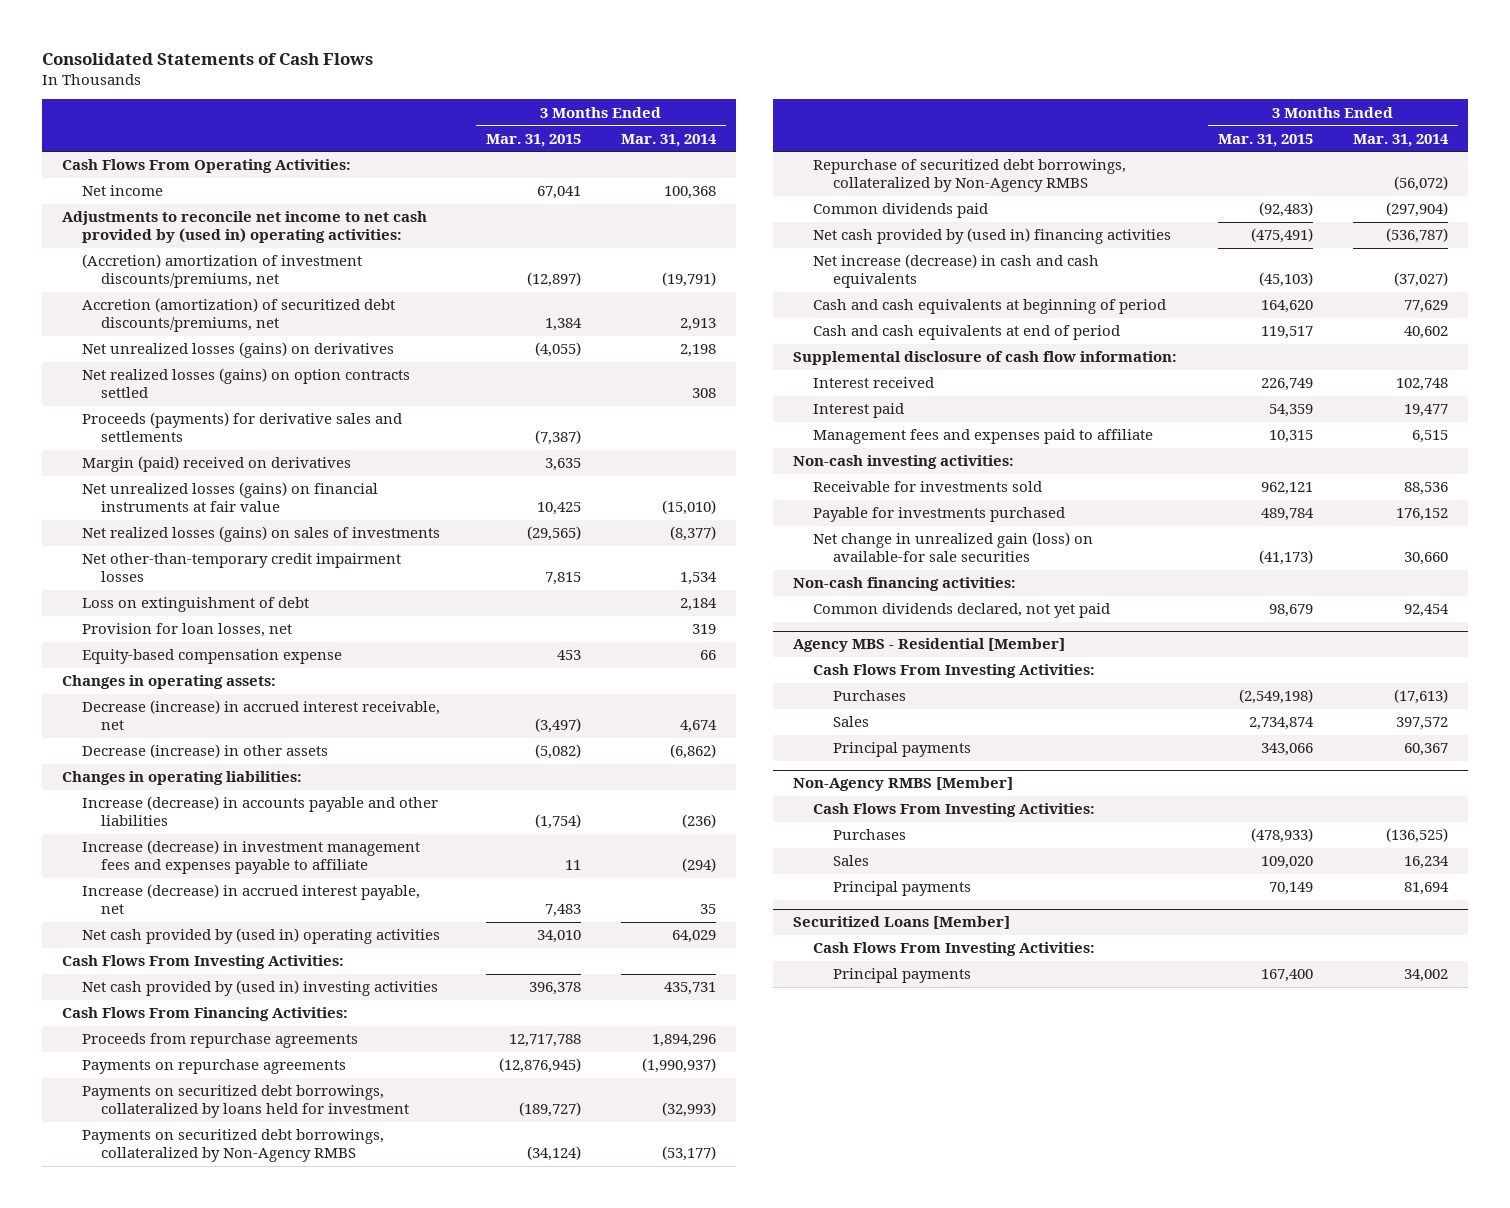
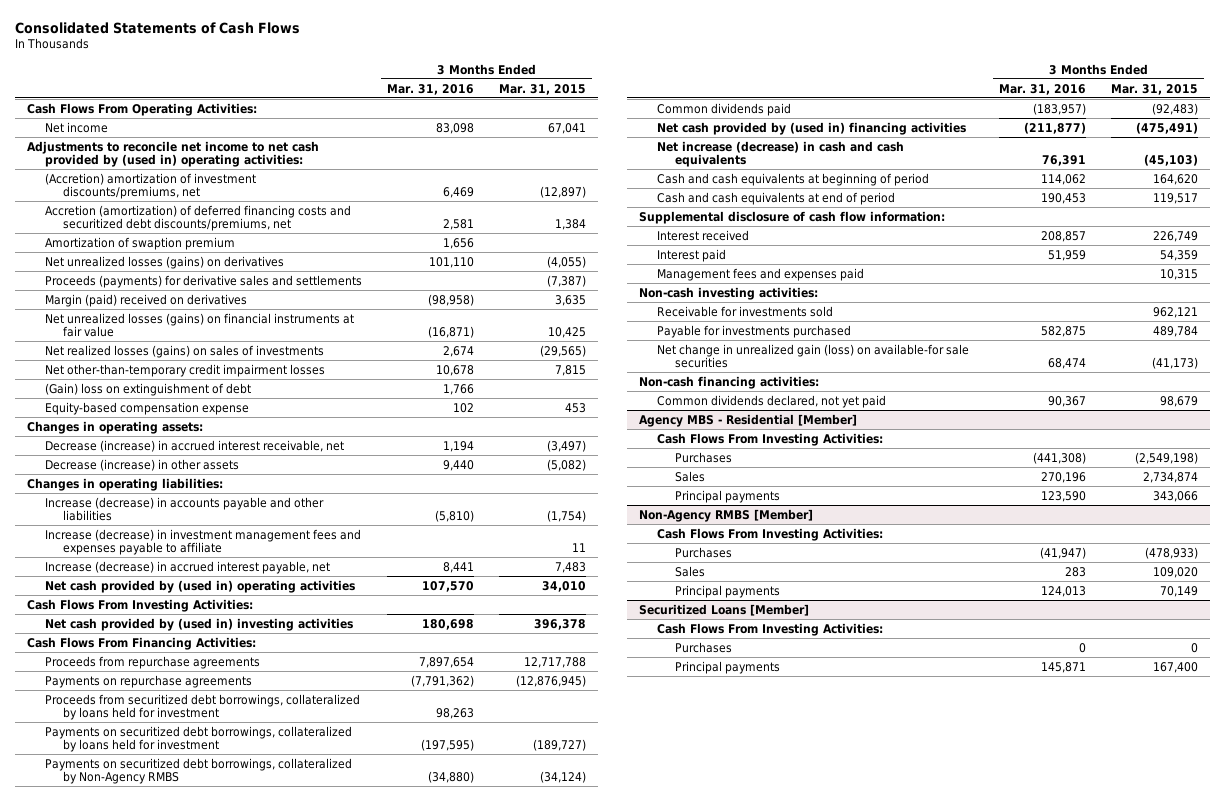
[621,133,718,147] Mar. 31, 2014 -> none
none -> [387,83,475,95] Mar. 31, 2016
[81,298,395,333] Accretion (amortization) of securitized debt discounts/premiums, net -> [45,204,352,231] Accretion (amortization) of deferred financing costs and securitized debt discounts/premiums, net
none -> [45,236,236,250] Amortization of swaption premium
[81,368,410,399] Net realized losses (gains) on option contracts settled -> none
[81,623,292,638] Provision for loan losses, net -> none
[81,597,309,613] Loss on extinguishment of debt -> [45,382,252,396] (Gain) loss on extinguishment of debt
none -> [45,693,361,720] Proceeds from securitized debt borrowings, collateralized by loans held for investment
[813,159,1127,193] Repurchase of securitized debt borrowings, collateralized by Non-Agency RMBS -> none
[813,429,1154,445] Management fees and expenses paid to affiliate -> [657,267,865,281] Management fees and expenses paid
none -> [675,641,733,653] Purchases

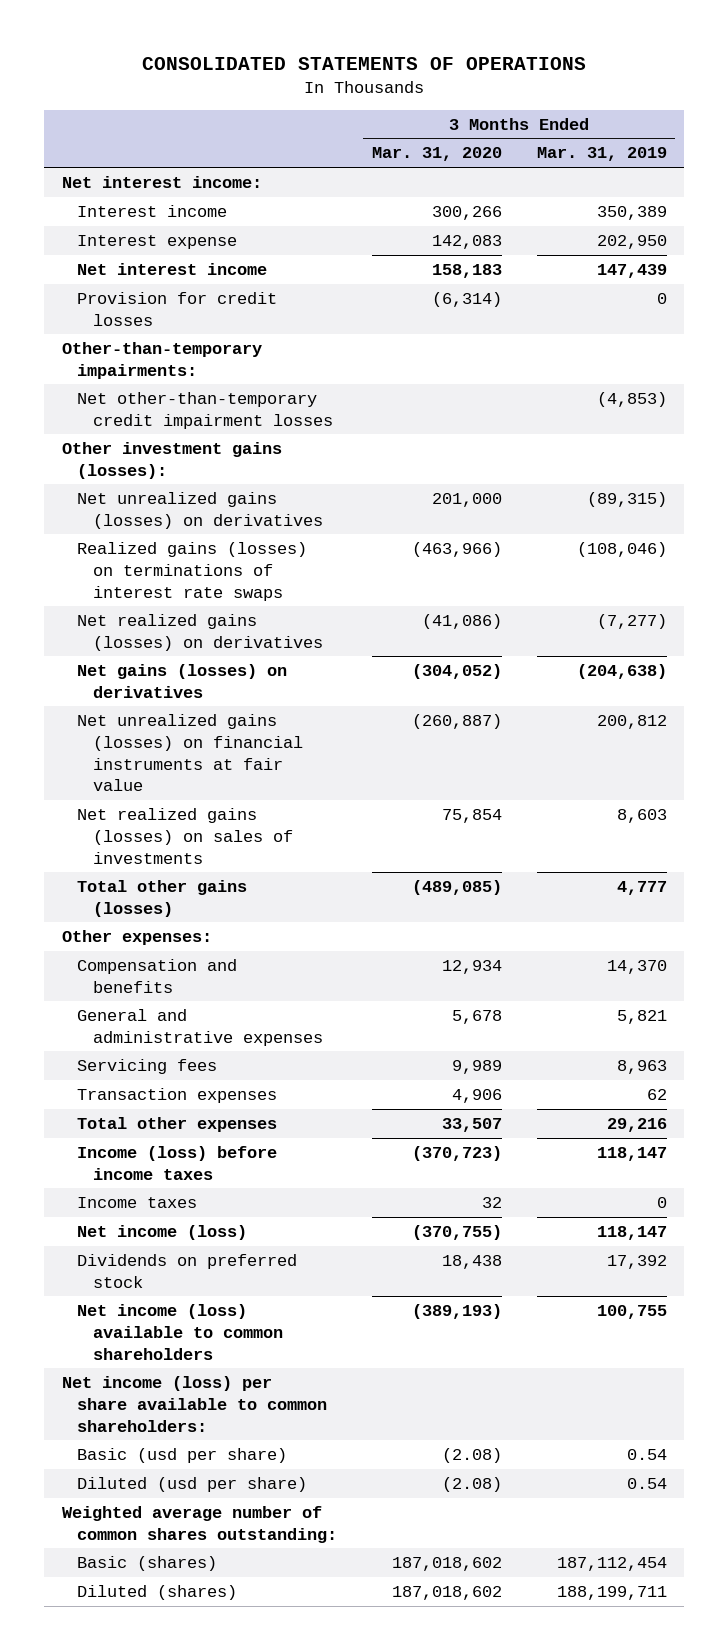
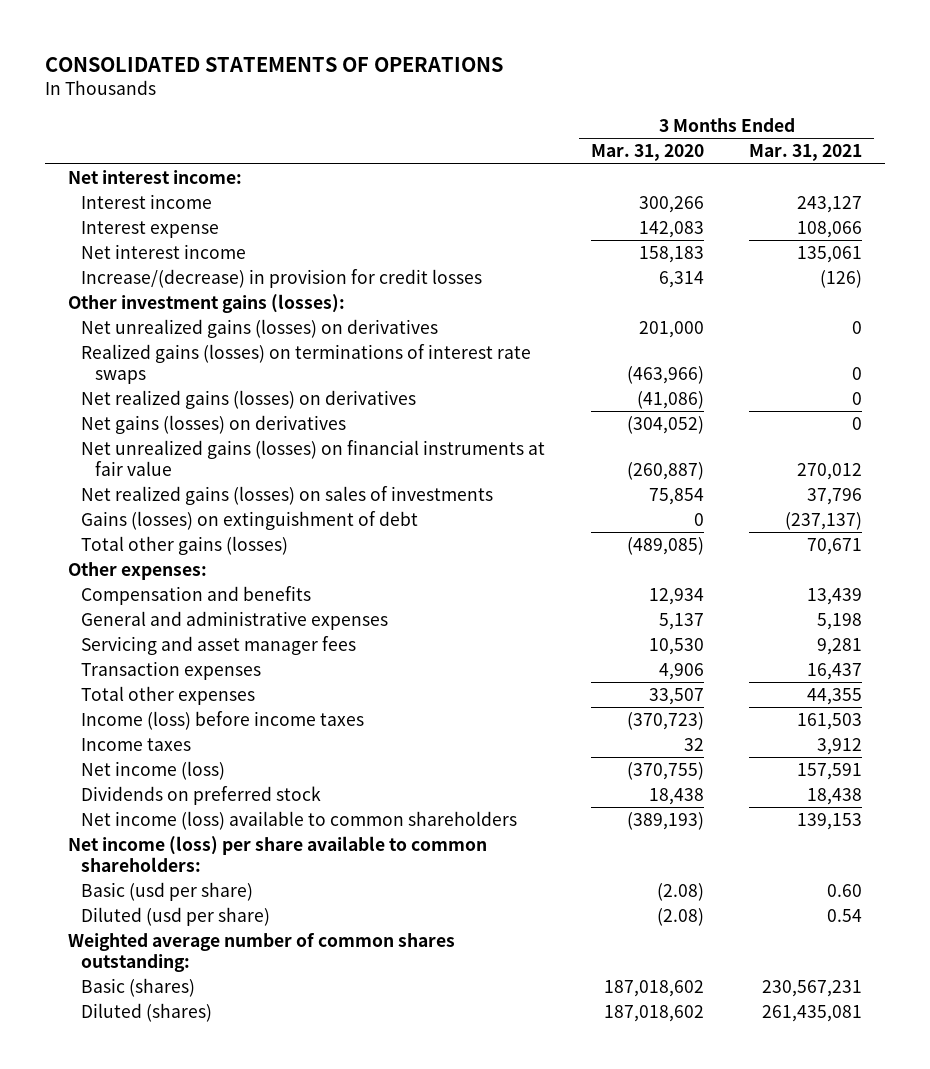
[536,147,667,162] Mar. 31, 2019 -> none
none -> [749,144,863,162] Mar. 31, 2021
[61,341,262,379] Other-than-temporary impairments: -> none
[77,391,333,429] Net other-than-temporary credit impairment losses -> none
[77,291,278,326] Provision for credit losses -> [81,269,483,289] Increase/(decrease) in provision for credit losses
[431,291,502,307] (6,314) -> [658,271,704,289] 6,314
none -> [81,511,419,531] Gains (losses) on extinguishment of debt
[451,1009,502,1024] 5,678 -> [658,613,704,631] 5,137
[77,1058,218,1074] Servicing fees -> [81,636,357,656] Servicing and asset manager fees
[451,1059,502,1074] 9,989 -> [648,638,704,656] 10,530

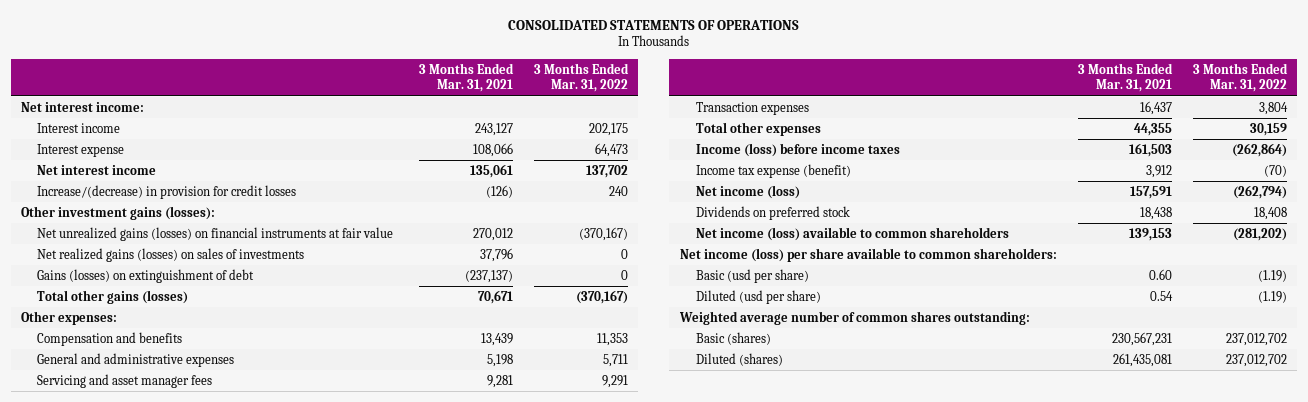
[590,144,704,162] Mar. 31, 2020 -> none
none -> [533,62,629,93] 3 Months Ended Mar. 31, 2022
[81,319,439,339] Net unrealized gains (losses) on derivatives -> none
[81,344,532,384] Realized gains (losses) on terminations of interest rate swaps -> none
[81,390,417,410] Net realized gains (losses) on derivatives -> none
[81,415,347,435] Net gains (losses) on derivatives -> none
[81,738,192,752] Income taxes -> [696,163,852,178] Income tax expense (benefit)

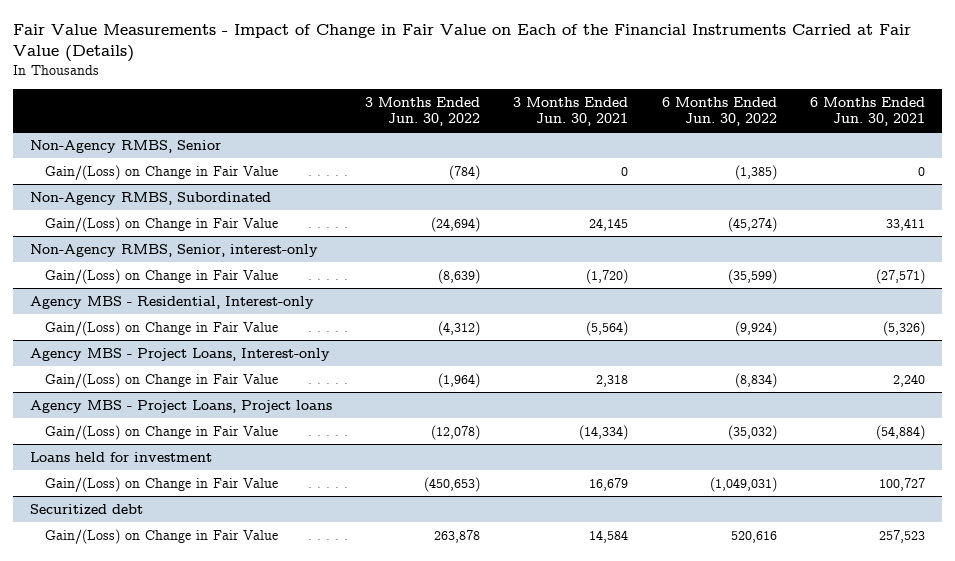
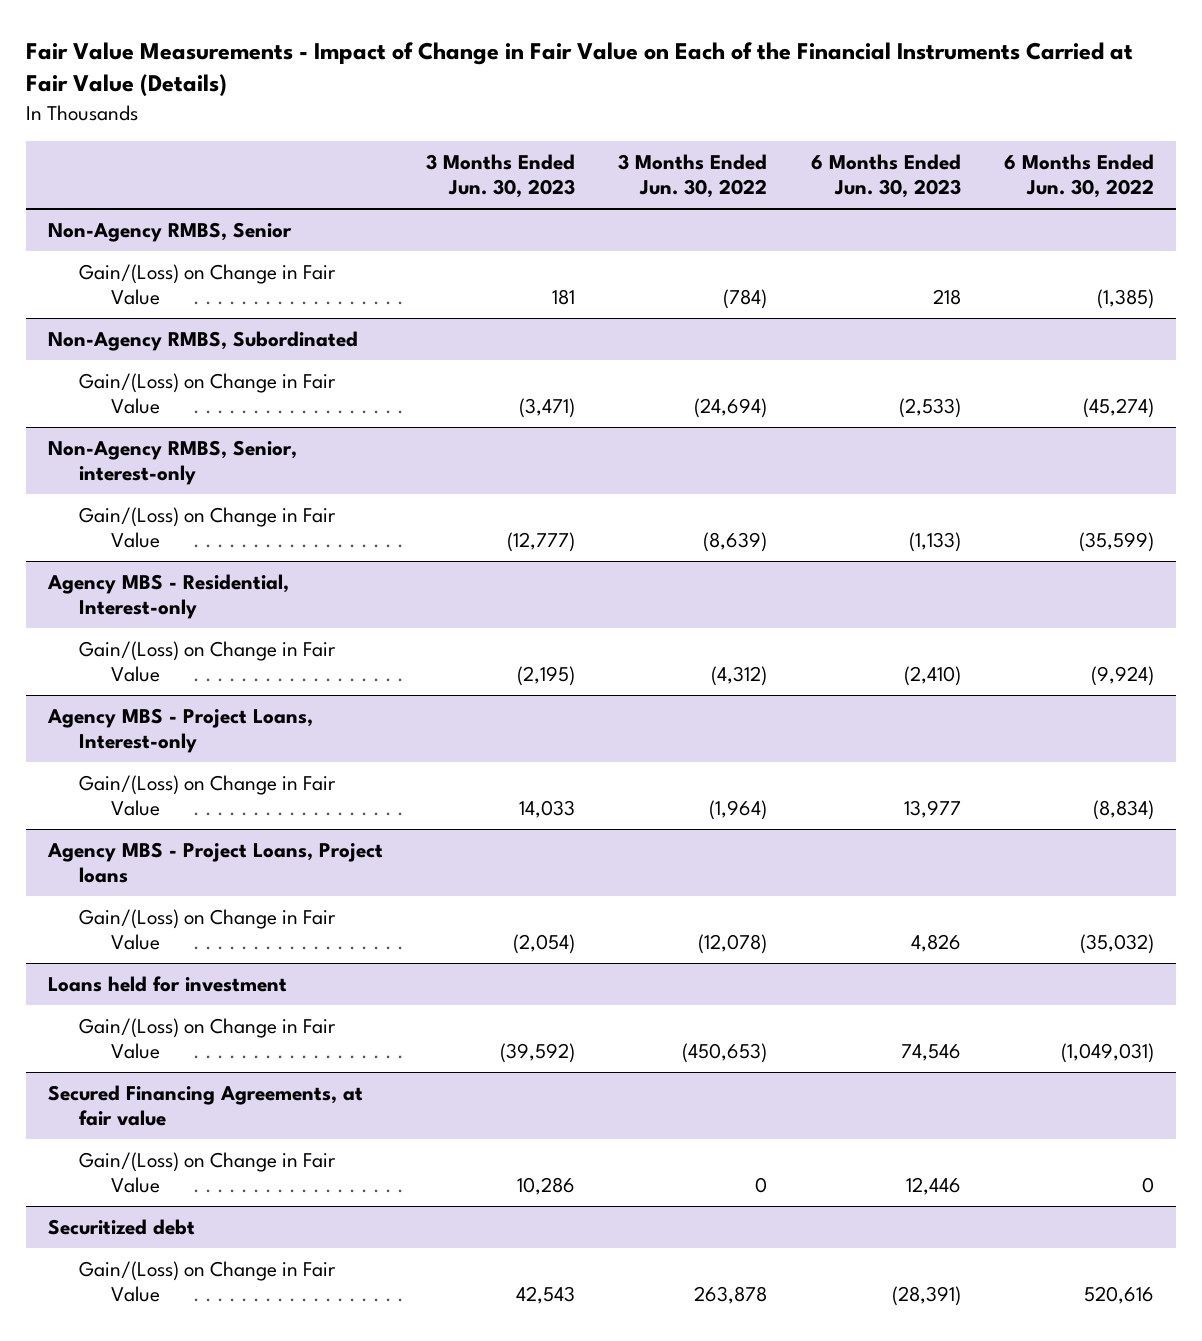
[513,96,629,127] 3 Months Ended Jun. 30, 2021 -> none
[810,96,926,127] 6 Months Ended Jun. 30, 2021 -> none
none -> [426,153,576,198] 3 Months Ended Jun. 30, 2023
none -> [810,153,961,198] 6 Months Ended Jun. 30, 2023
none -> [47,1084,363,1127] Secured Financing Agreements, at fair value
none -> [79,1151,337,1194] Gain/(Loss) on Change in Fair Value

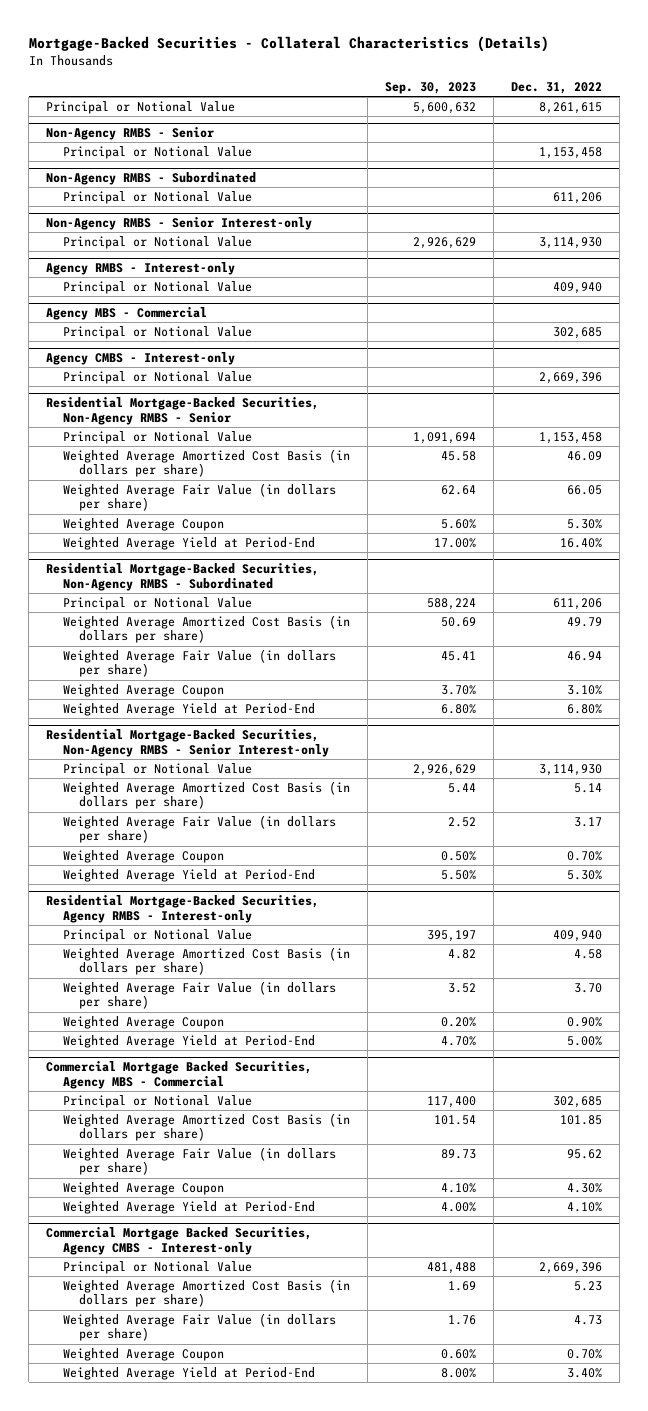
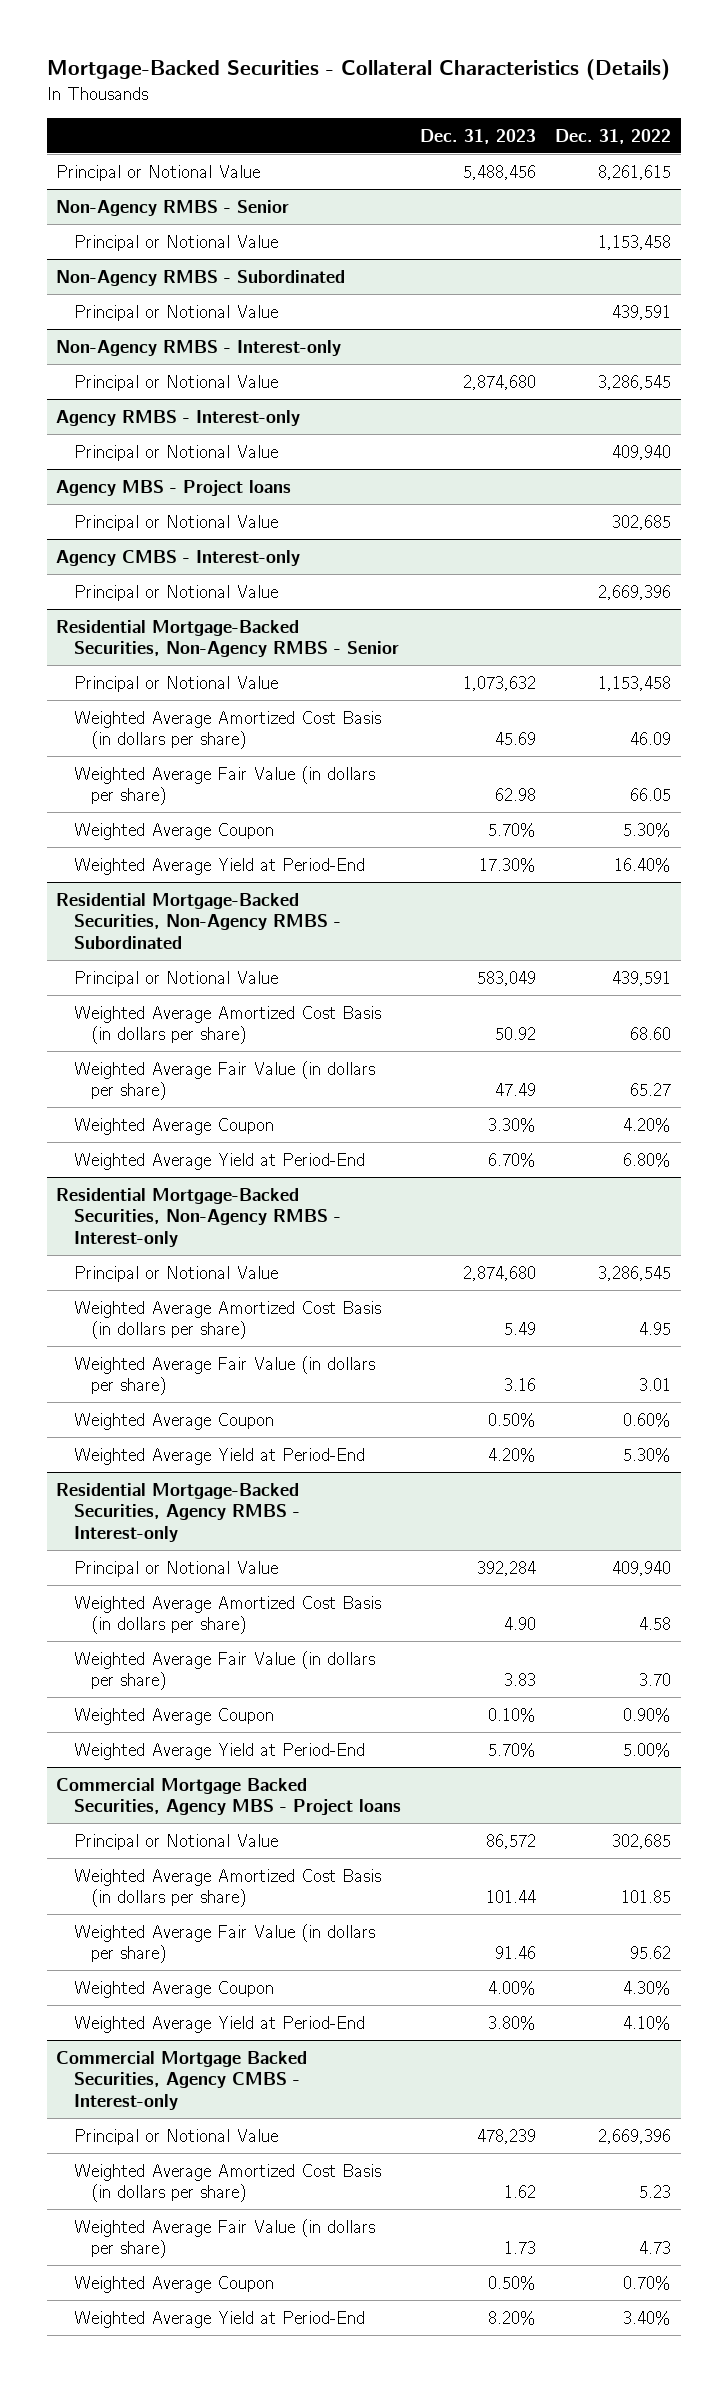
[384,81,476,94] Sep. 30, 2023 -> none
none -> [420,128,537,144] Dec. 31, 2023
[553,191,603,204] 611,206 -> [612,304,672,320] 439,591
[46,217,313,231] Non-Agency RMBS - Senior Interest-only -> [56,339,342,356] Non-Agency RMBS - Interest-only
[539,236,603,249] 3,114,930 -> [598,374,672,390] 3,286,545
[46,307,208,321] Agency MBS - Commercial -> [56,479,292,496] Agency MBS - Project loans
[553,597,603,610] 611,206 -> [612,970,672,986] 439,591
[567,616,603,627] 49.79 -> [630,1027,672,1041] 68.60
[567,650,603,661] 46.94 -> [630,1083,672,1097] 65.27
[567,684,603,695] 3.10% -> [623,1117,672,1132] 4.20%
[46,729,329,757] Residential Mortgage-Backed Securities, Non-Agency RMBS - Senior Interest-only -> [56,1187,341,1247] Residential Mortgage-Backed Securities, Non-Agency RMBS - Interest-only
[539,763,603,776] 3,114,930 -> [598,1265,672,1281] 3,286,545
[574,782,603,793] 5.14 -> [639,1322,672,1336] 4.95
[574,816,603,827] 3.17 -> [639,1378,672,1392] 3.01
[567,850,603,861] 0.70% -> [623,1412,672,1427] 0.60%
[46,1061,313,1089] Commercial Mortgage Backed Securities, Agency MBS - Commercial -> [56,1777,401,1816] Commercial Mortgage Backed Securities, Agency MBS - Project loans

